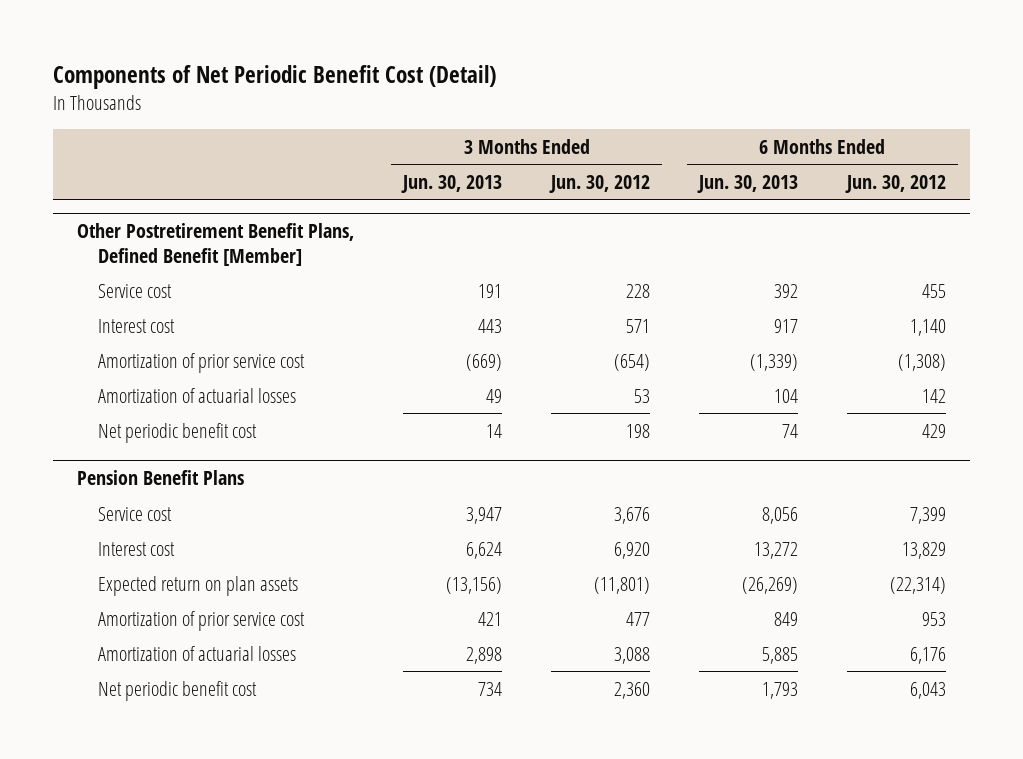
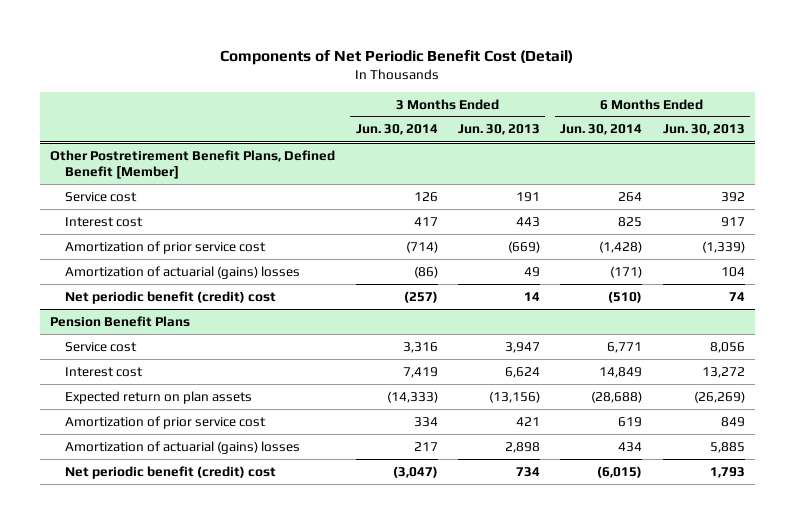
[548,175,650,194] Jun. 30, 2012 -> none
[844,175,946,194] Jun. 30, 2012 -> none
none -> [355,124,438,136] Jun. 30, 2014
none -> [560,124,643,136] Jun. 30, 2014
[98,387,297,403] Amortization of actuarial losses -> [64,265,300,279] Amortization of actuarial (gains) losses
[98,422,258,443] Net periodic benefit cost -> [64,290,276,304] Net periodic benefit (credit) cost
[98,645,297,661] Amortization of actuarial losses -> [64,440,300,454] Amortization of actuarial (gains) losses
[98,680,258,701] Net periodic benefit cost -> [64,465,276,479] Net periodic benefit (credit) cost

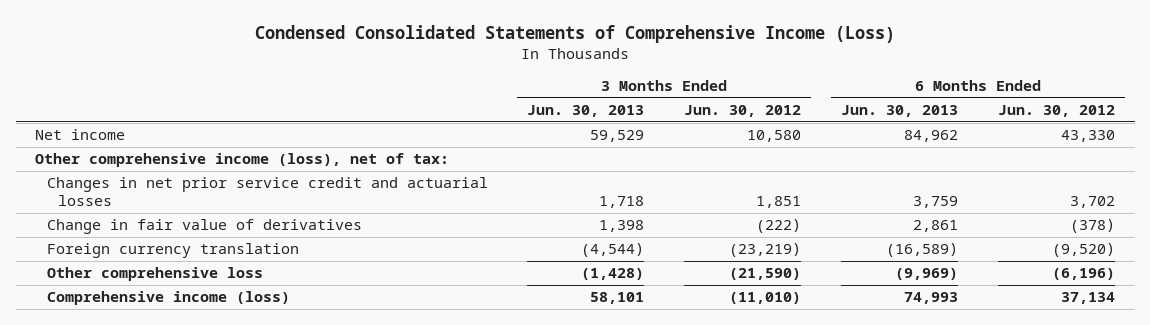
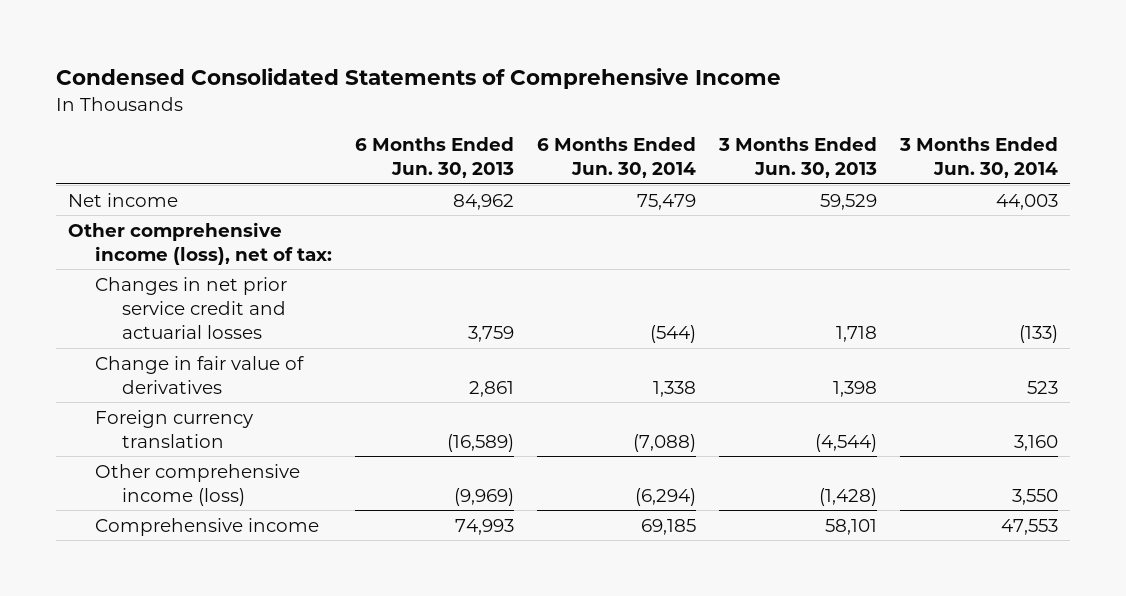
[255,24,896,43] Condensed Consolidated Statements of Comprehensive Income (Loss) -> [56,68,782,90] Condensed Consolidated Statements of Comprehensive Income
[684,105,802,118] Jun. 30, 2012 -> none
[997,105,1115,118] Jun. 30, 2012 -> none
none -> [536,136,696,179] 6 Months Ended Jun. 30, 2014
none -> [898,136,1058,179] 3 Months Ended Jun. 30, 2014
[46,267,263,282] Other comprehensive loss -> [94,463,300,506] Other comprehensive income (loss)
[46,291,290,306] Comprehensive income (loss) -> [94,517,319,536] Comprehensive income

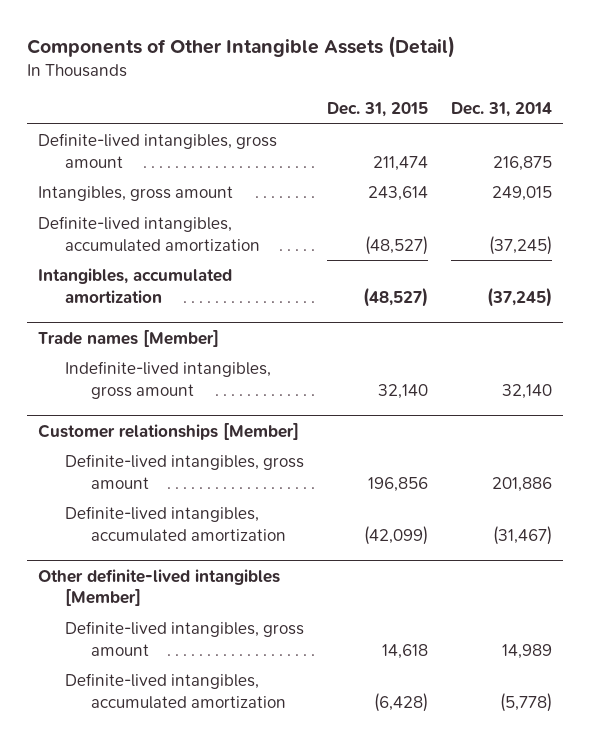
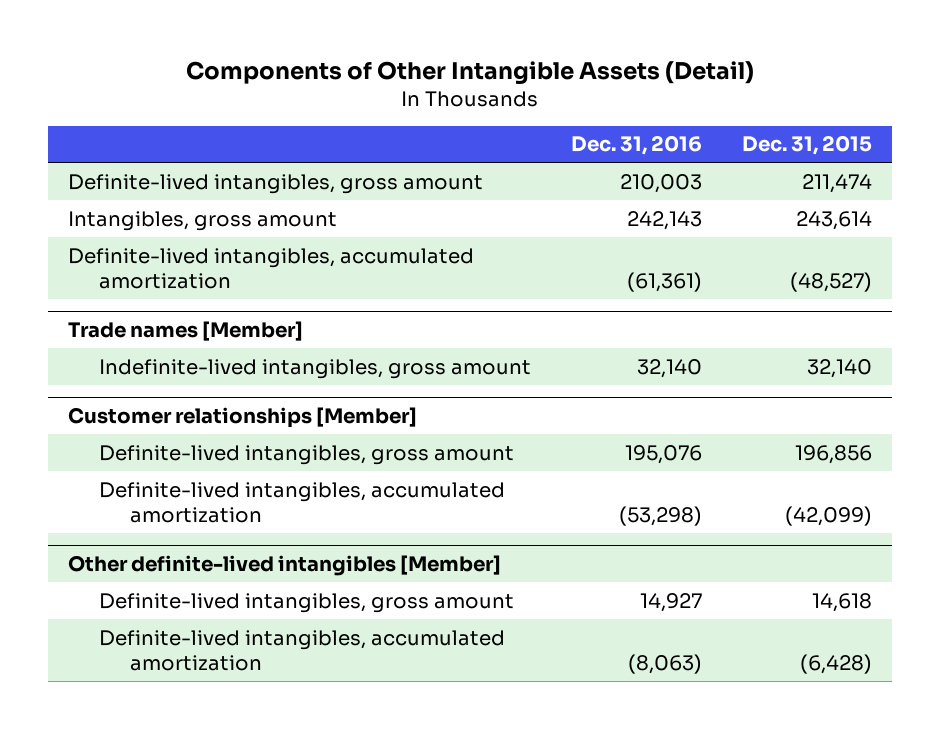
[450,102,552,118] Dec. 31, 2014 -> none
none -> [571,135,703,156] Dec. 31, 2016
[38,268,233,303] Intangibles, accumulated amortization -> none

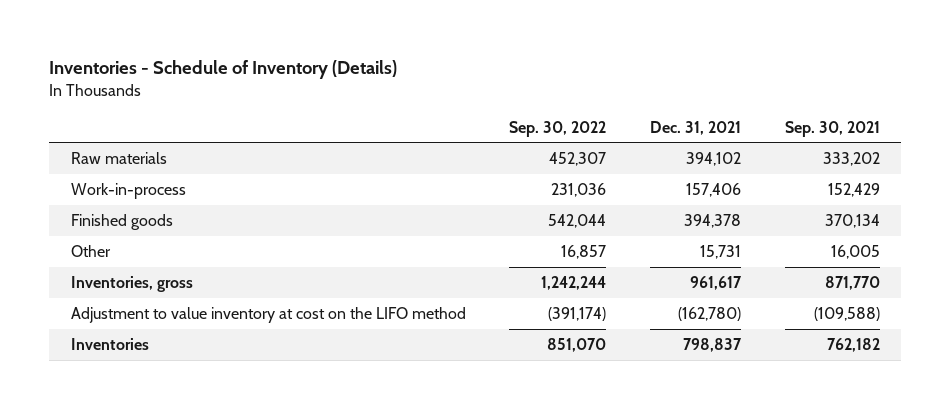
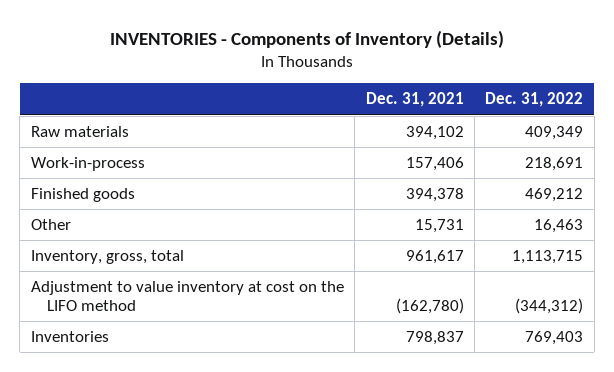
[48,59,397,79] Inventories - Schedule of Inventory (Details) -> [110,30,505,49] INVENTORIES - Components of Inventory (Details)
[509,120,607,137] Sep. 30, 2022 -> none
[784,120,880,137] Sep. 30, 2021 -> none
none -> [485,92,584,108] Dec. 31, 2022
[70,276,193,293] Inventories, gross -> [30,249,184,264] Inventory, gross, total

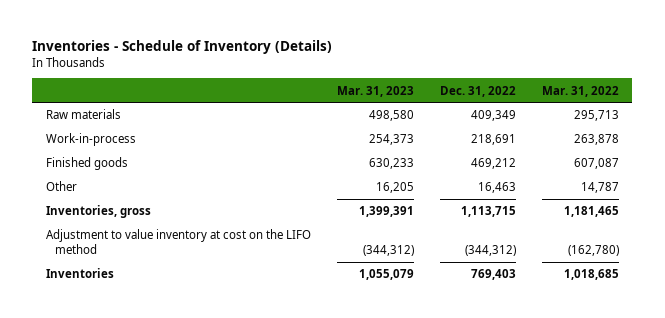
[110,30,505,49] INVENTORIES - Components of Inventory (Details) -> [32,39,333,54] Inventories - Schedule of Inventory (Details)
[365,92,464,108] Dec. 31, 2021 -> none
none -> [336,85,414,97] Mar. 31, 2023
none -> [542,85,620,97] Mar. 31, 2022
[30,249,184,264] Inventory, gross, total -> [45,205,151,219] Inventories, gross

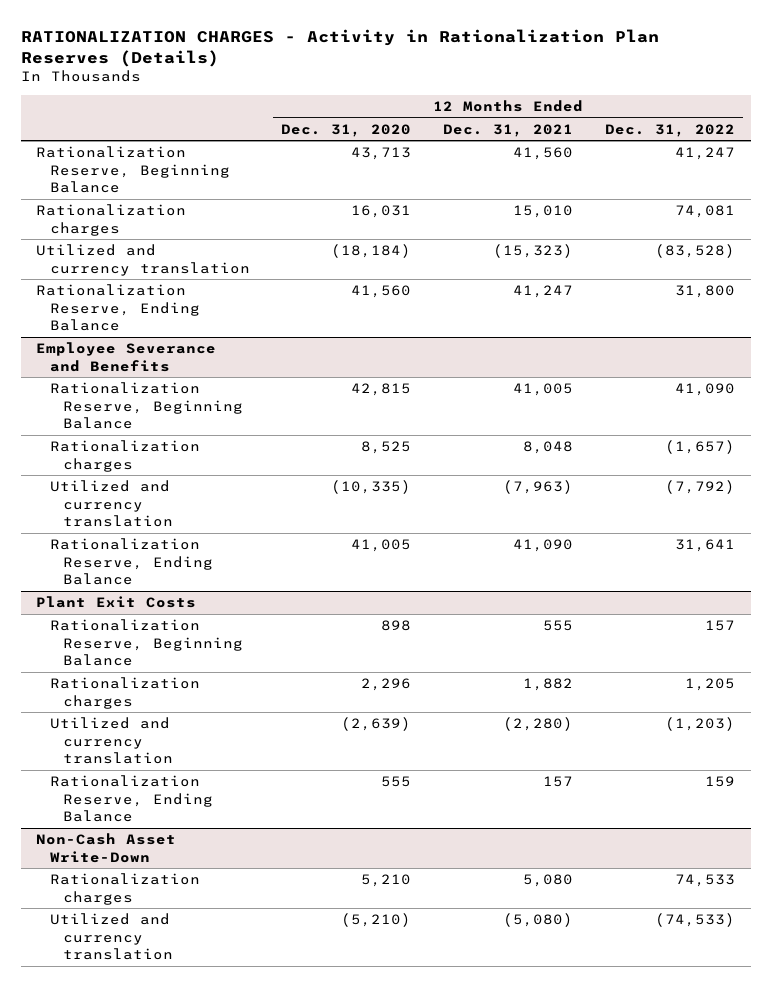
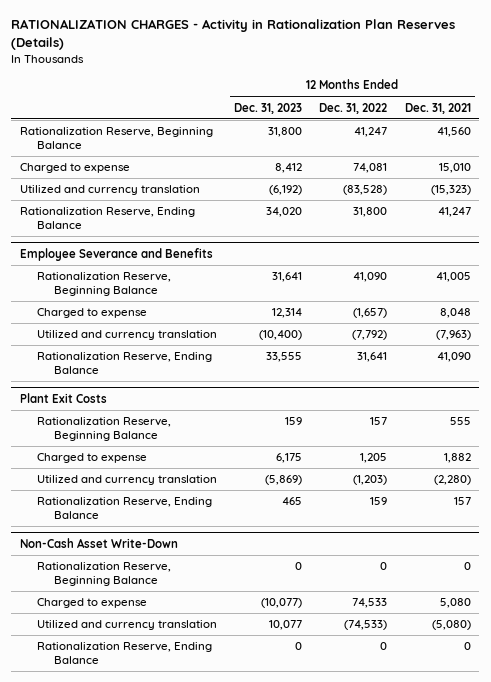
[281,123,412,137] Dec. 31, 2020 -> none
none -> [234,102,303,114] Dec. 31, 2023
[36,204,187,236] Rationalization charges -> [20,163,131,174] Charged to expense
[49,440,200,472] Rationalization charges -> [36,308,147,319] Charged to expense
[49,677,200,709] Rationalization charges -> [36,453,147,464] Charged to expense
none -> [36,562,171,586] Rationalization Reserve, Beginning Balance
[49,873,200,905] Rationalization charges -> [36,598,147,609] Charged to expense
none -> [36,642,212,664] Rationalization Reserve, Ending Balance

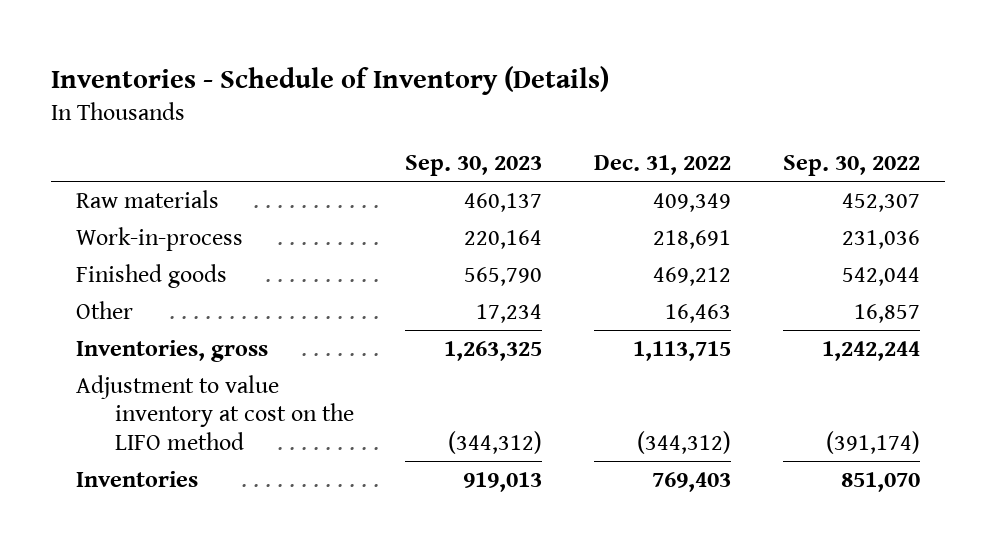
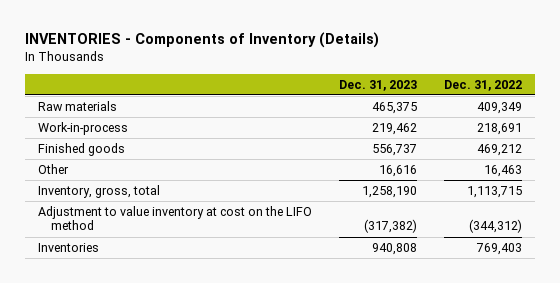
[50,65,609,95] Inventories - Schedule of Inventory (Details) -> [25,32,380,49] INVENTORIES - Components of Inventory (Details)
[405,155,543,177] Sep. 30, 2023 -> none
[782,155,920,177] Sep. 30, 2022 -> none
none -> [339,79,418,91] Dec. 31, 2023
[76,340,269,363] Inventories, gross -> [38,185,161,199] Inventory, gross, total

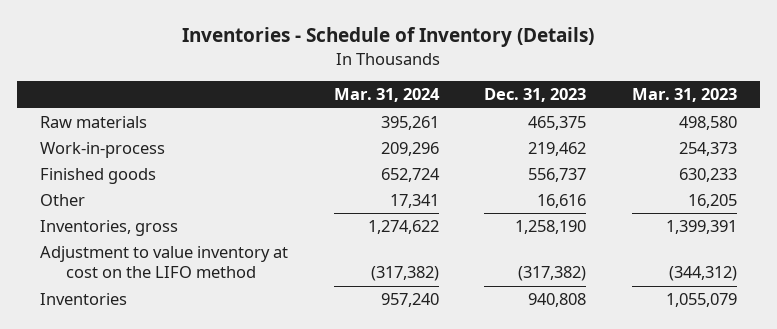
[25,32,380,49] INVENTORIES - Components of Inventory (Details) -> [182,27,595,48] Inventories - Schedule of Inventory (Details)
[444,79,523,91] Dec. 31, 2022 -> none
none -> [333,88,440,103] Mar. 31, 2024
none -> [632,88,738,103] Mar. 31, 2023
[38,185,161,199] Inventory, gross, total -> [39,220,178,237] Inventories, gross

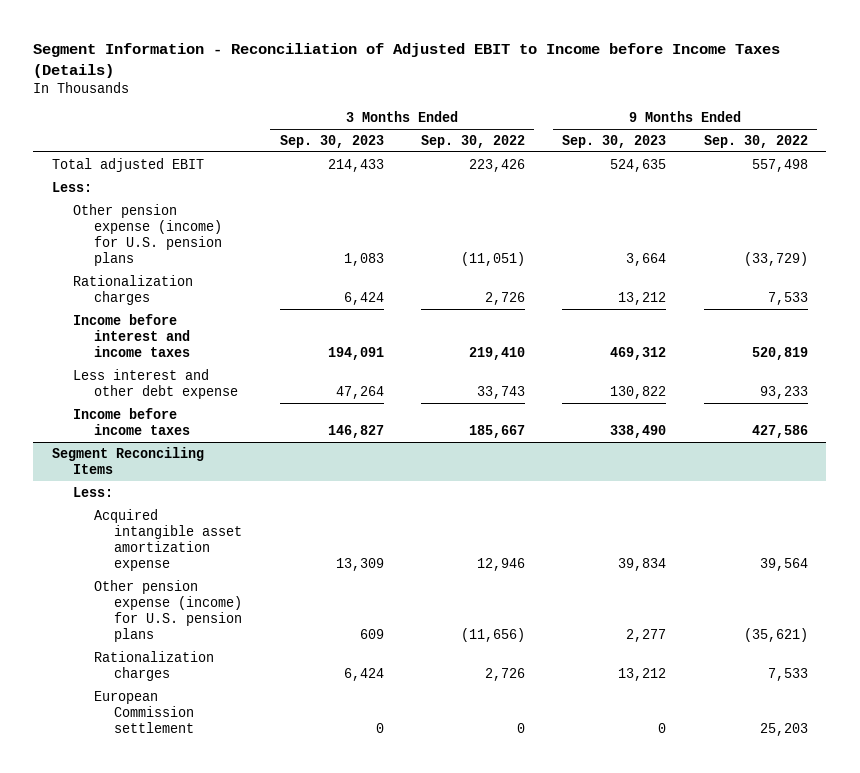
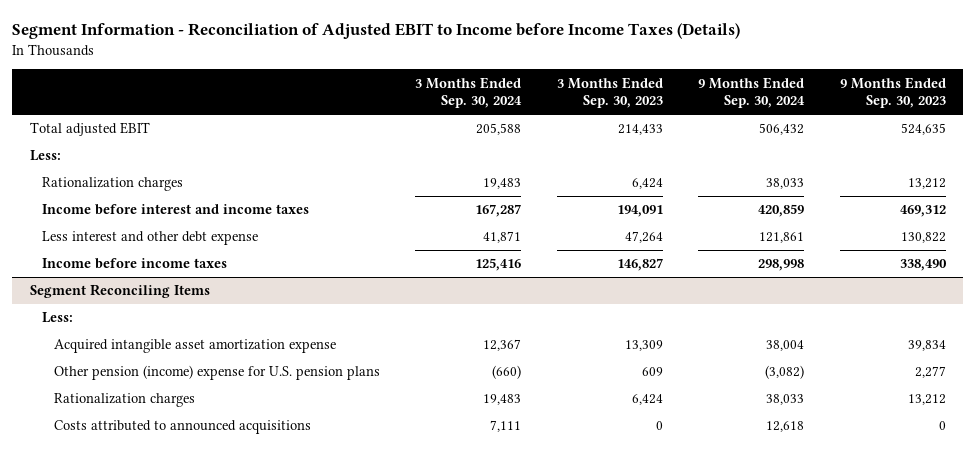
[421,134,526,148] Sep. 30, 2022 -> none
[703,134,808,148] Sep. 30, 2022 -> none
none -> [415,76,523,109] 3 Months Ended Sep. 30, 2024
none -> [698,76,806,109] 9 Months Ended Sep. 30, 2024
[72,203,222,267] Other pension expense (income) for U.S. pension plans -> none
[93,579,243,643] Other pension expense (income) for U.S. pension plans -> [53,365,380,381] Other pension (income) expense for U.S. pension plans
[93,690,195,734] European Commission settlement -> none
none -> [53,420,311,435] Costs attributed to announced acquisitions

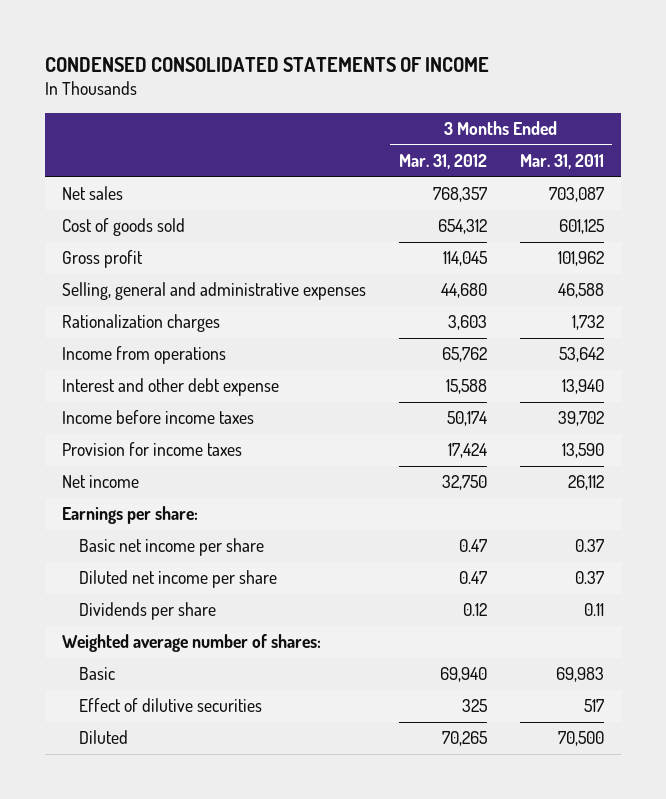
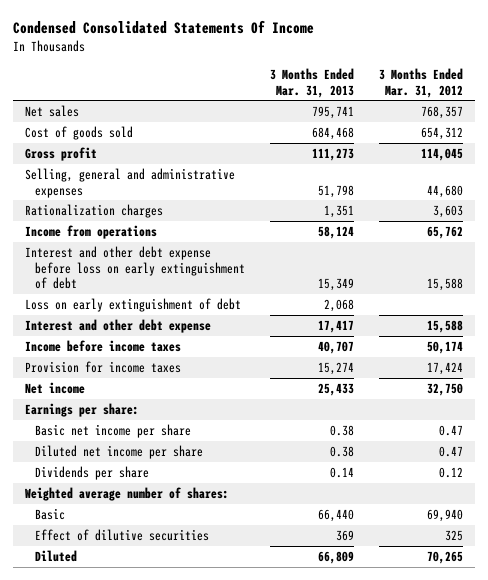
[44,56,489,72] CONDENSED CONSOLIDATED STATEMENTS OF INCOME -> [12,20,314,35] Condensed Consolidated Statements Of Income
[520,154,605,170] Mar. 31, 2011 -> none
none -> [270,67,355,98] 3 Months Ended Mar. 31, 2013
none -> [25,245,246,290] Interest and other debt expense before loss on early extinguishment of debt
none -> [25,297,242,312] Loss on early extinguishment of debt

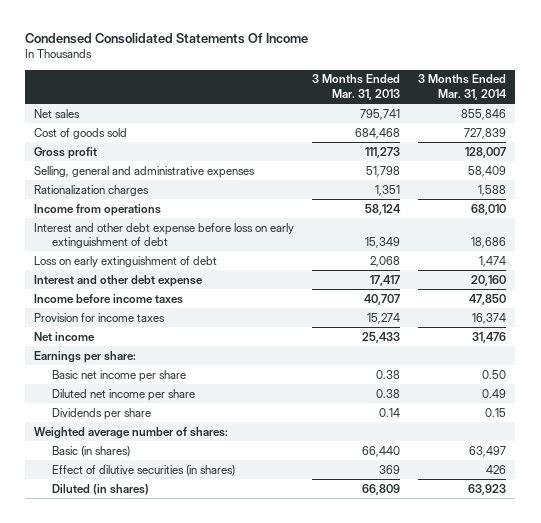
[378,67,463,98] 3 Months Ended Mar. 31, 2012 -> none
none -> [418,74,508,100] 3 Months Ended Mar. 31, 2014
[35,507,66,520] Basic -> [51,445,130,457] Basic (in shares)
[35,528,210,541] Effect of dilutive securities -> [51,464,235,476] Effect of dilutive securities (in shares)
[35,549,78,562] Diluted -> [51,483,149,495] Diluted (in shares)

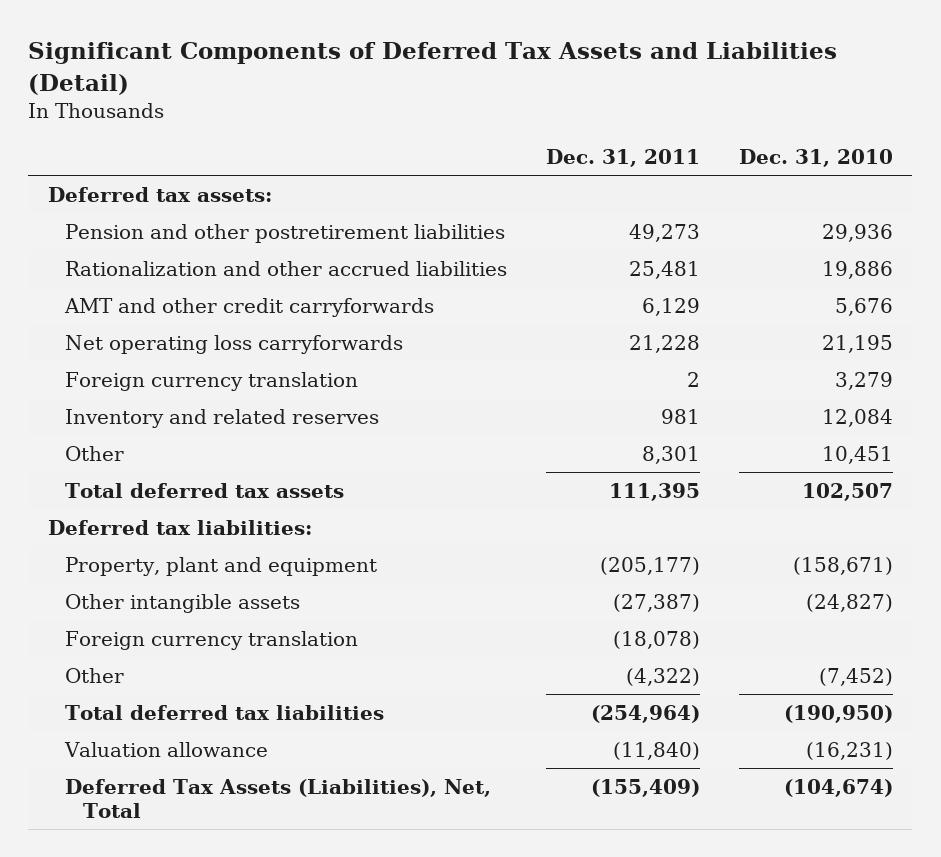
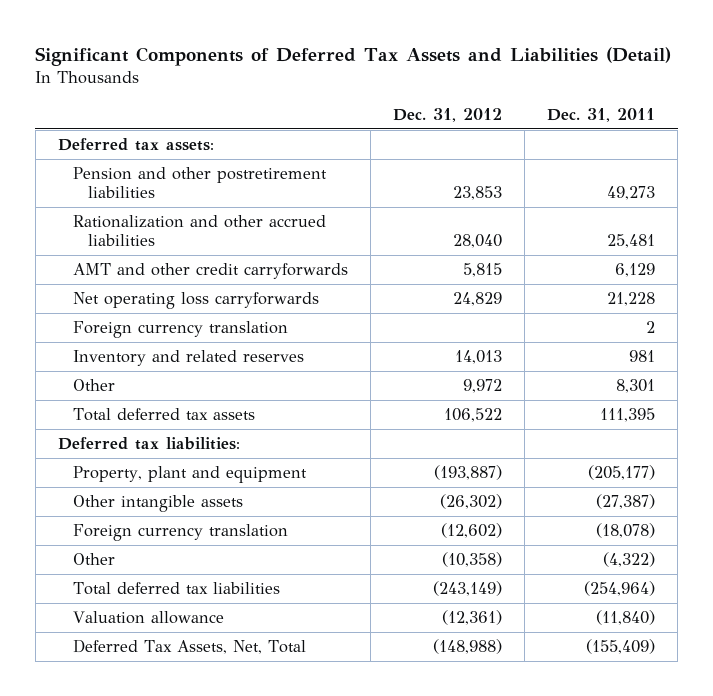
[738,149,893,168] Dec. 31, 2010 -> none
none -> [393,108,503,123] Dec. 31, 2012
[65,778,492,818] Deferred Tax Assets (Liabilities), Net, Total -> [73,639,307,655] Deferred Tax Assets, Net, Total

